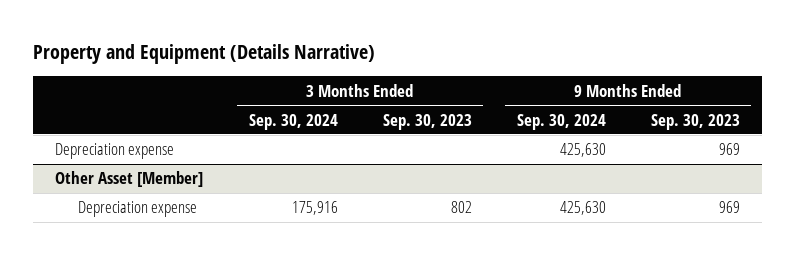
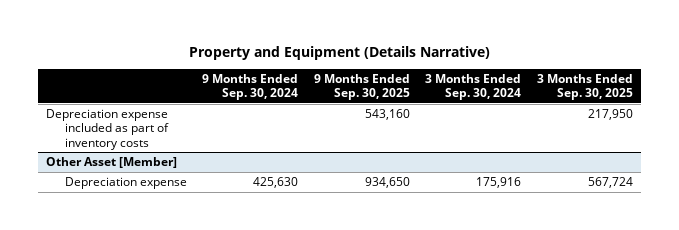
[382,113,472,130] Sep. 30, 2023 -> none
[650,113,740,130] Sep. 30, 2023 -> none
none -> [313,73,410,101] 9 Months Ended Sep. 30, 2025
none -> [536,73,633,101] 3 Months Ended Sep. 30, 2025
[55,143,175,160] Depreciation expense -> none
none -> [46,109,169,150] Depreciation expense included as part of inventory costs

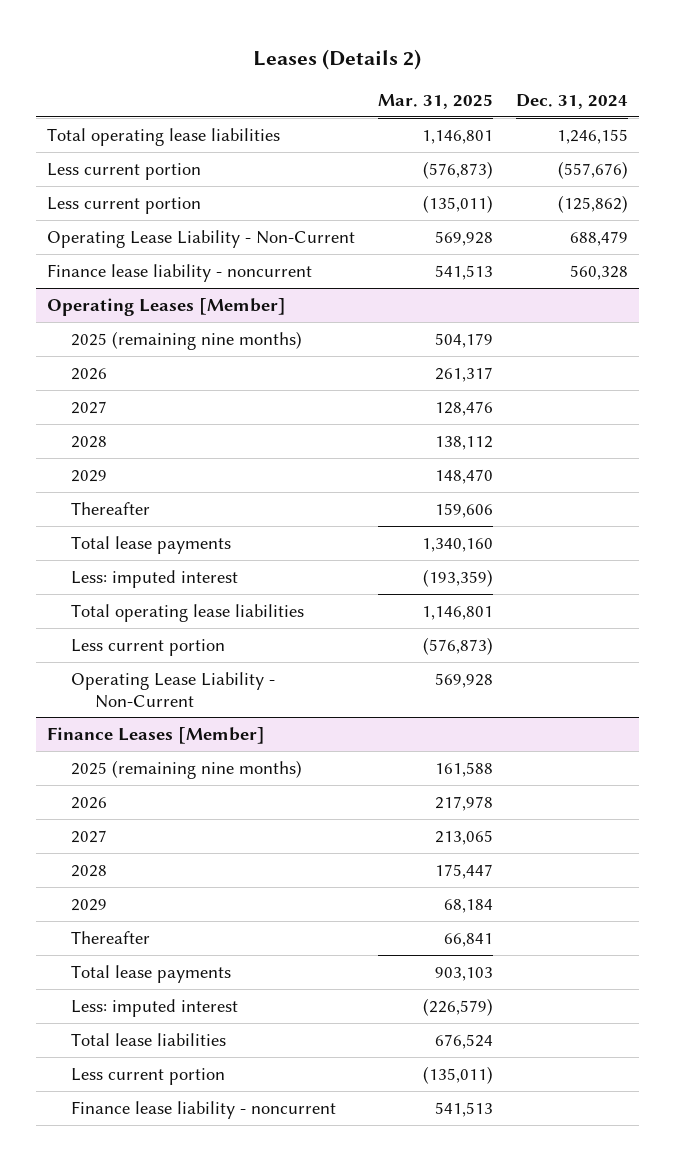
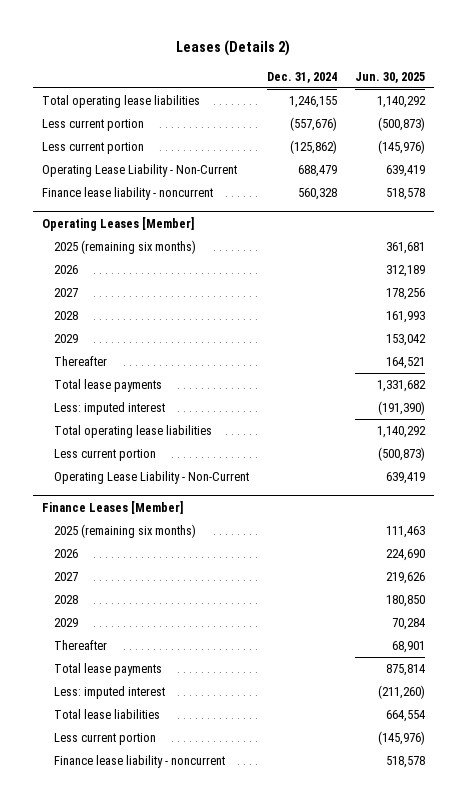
[377,93,493,109] Mar. 31, 2025 -> none
none -> [355,71,426,83] Jun. 30, 2025
[71,330,303,350] 2025 (remaining nine months) -> [54,240,197,255] 2025 (remaining six months)
[71,759,303,779] 2025 (remaining nine months) -> [54,524,197,539] 2025 (remaining six months)

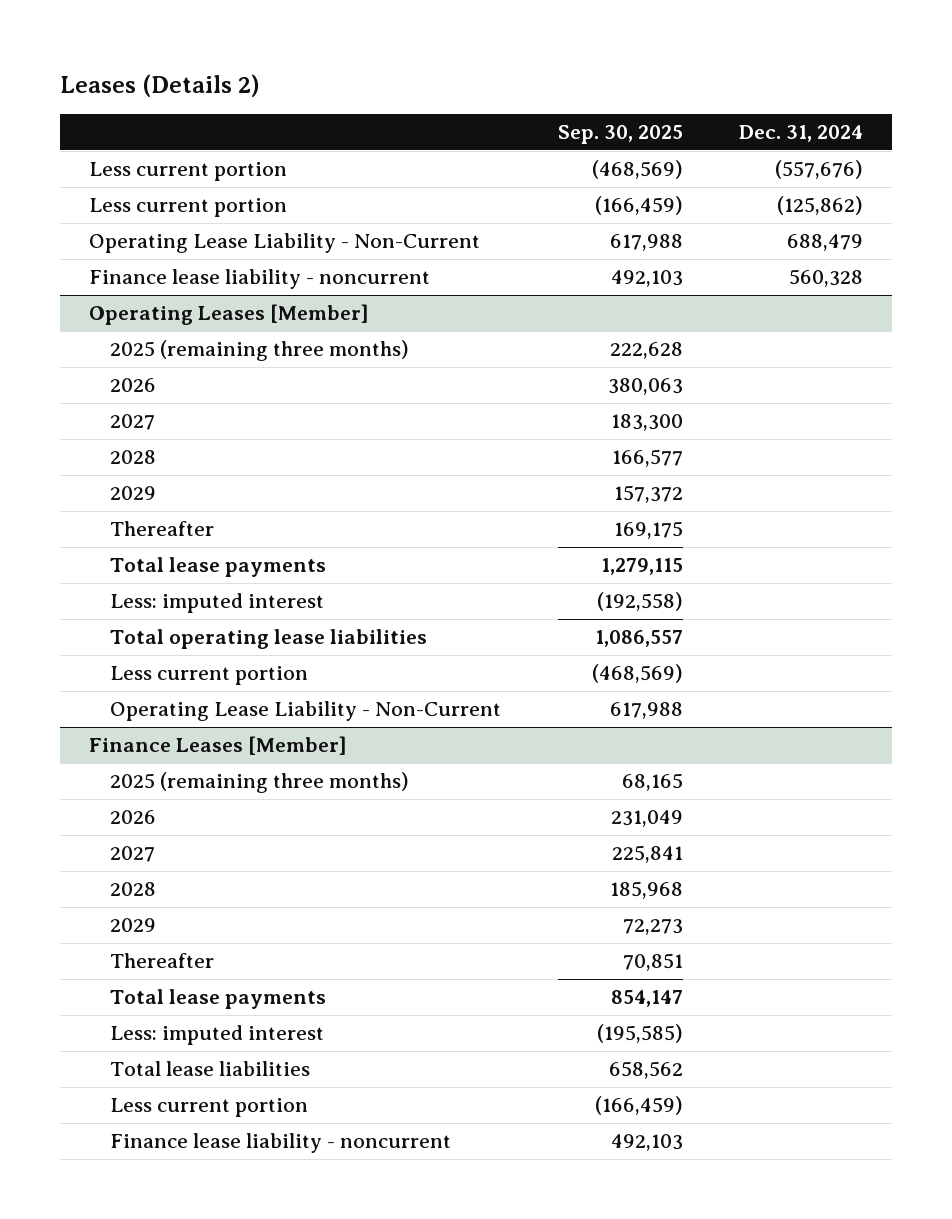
[355,71,426,83] Jun. 30, 2025 -> none
none -> [557,125,683,145] Sep. 30, 2025
[41,95,200,109] Total operating lease liabilities -> none
[54,240,197,255] 2025 (remaining six months) -> [110,340,410,362] 2025 (remaining three months)
[54,524,197,539] 2025 (remaining six months) -> [110,772,410,794] 2025 (remaining three months)

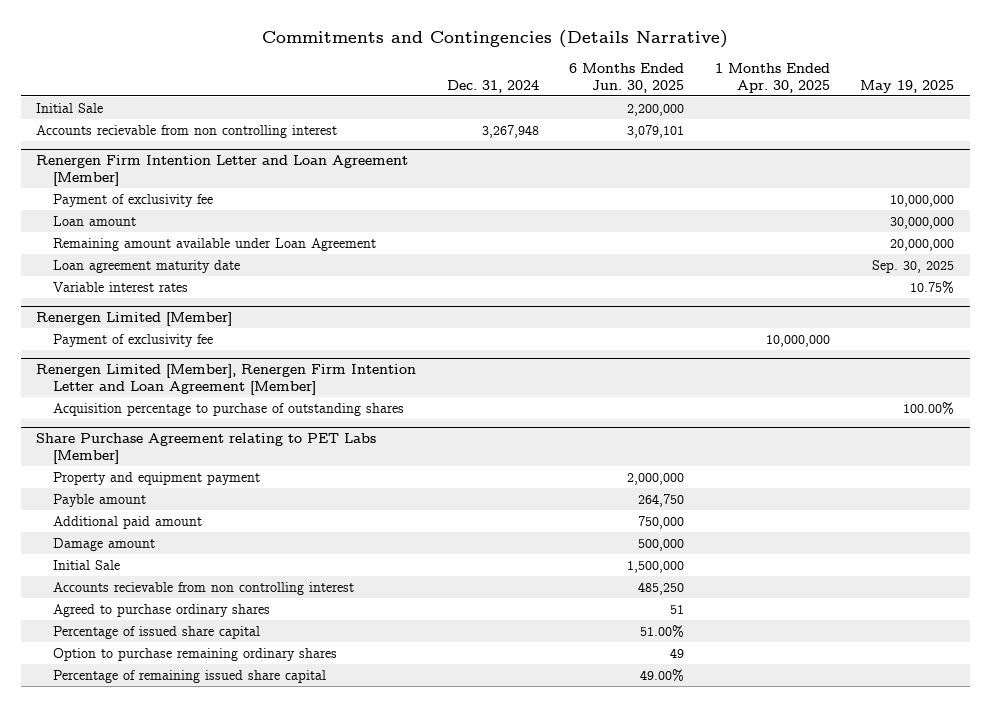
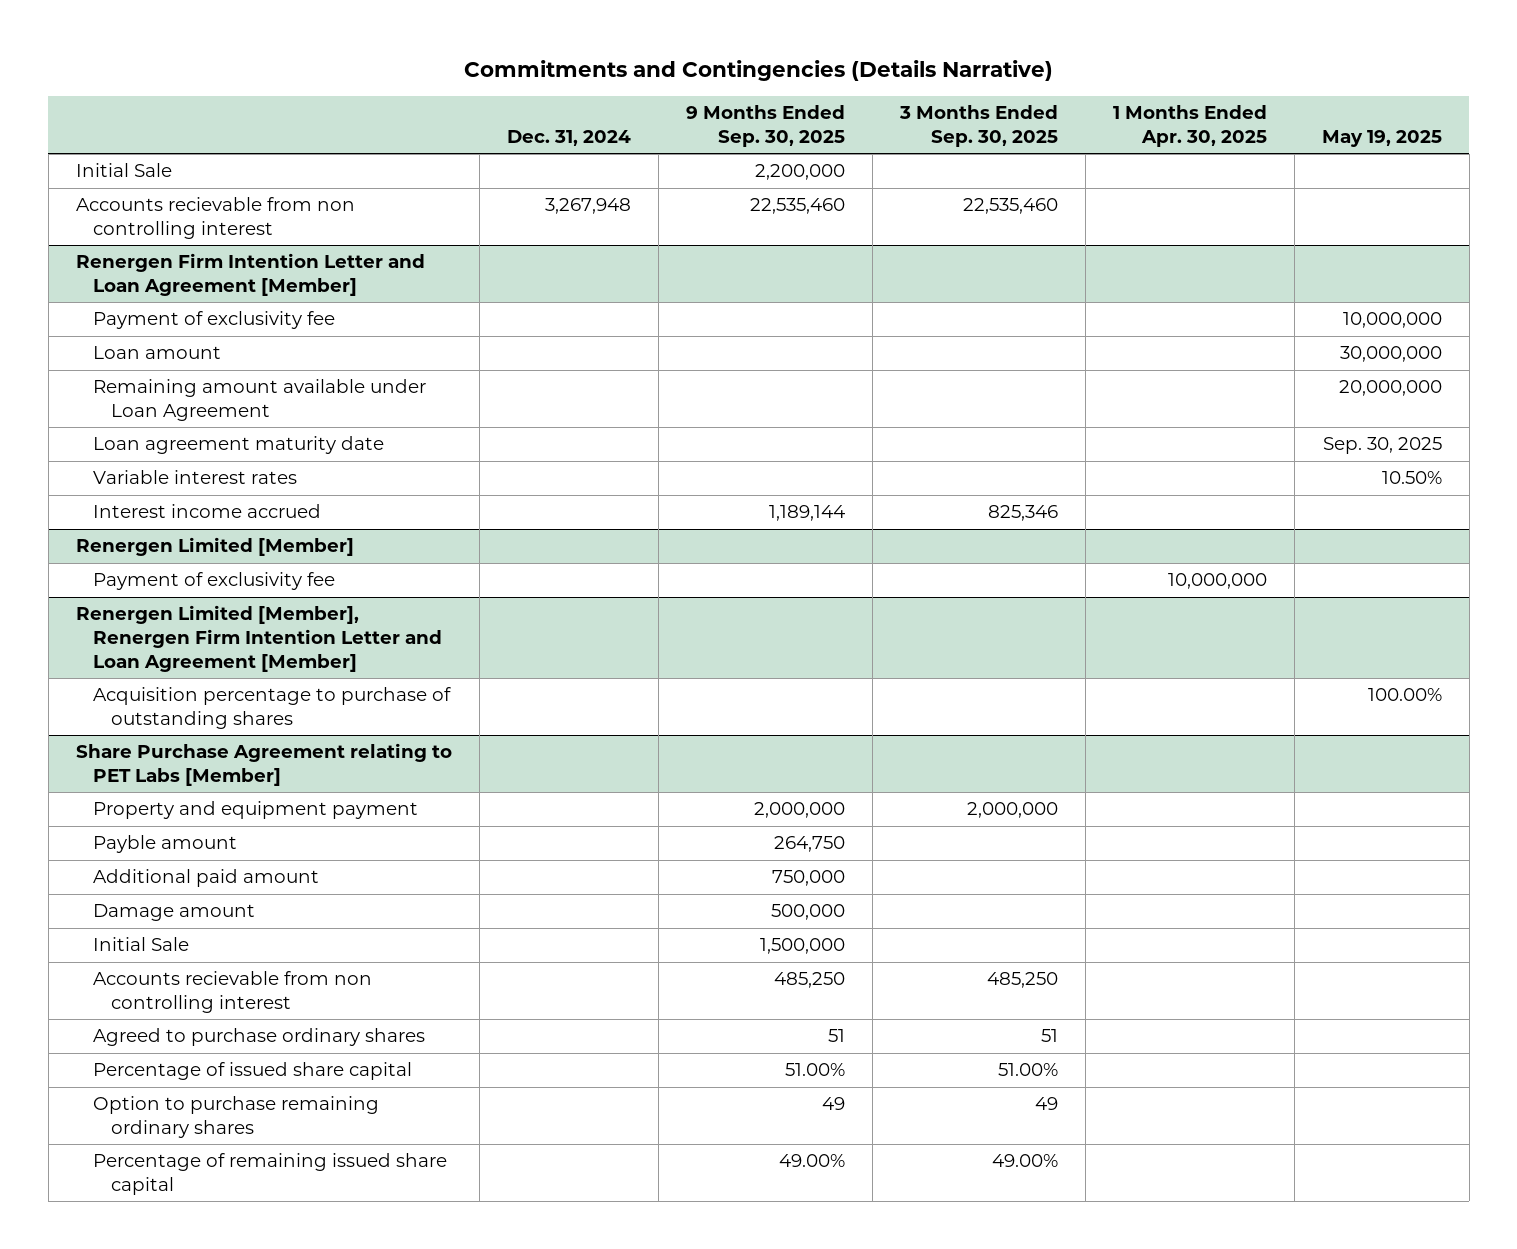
[569,63,685,94] 6 Months Ended Jun. 30, 2025 -> none
none -> [685,105,845,147] 9 Months Ended Sep. 30, 2025
none -> [898,105,1058,147] 3 Months Ended Sep. 30, 2025
[910,280,955,294] 10.75% -> [1381,471,1442,485] 10.50%
none -> [93,504,322,519] Interest income accrued

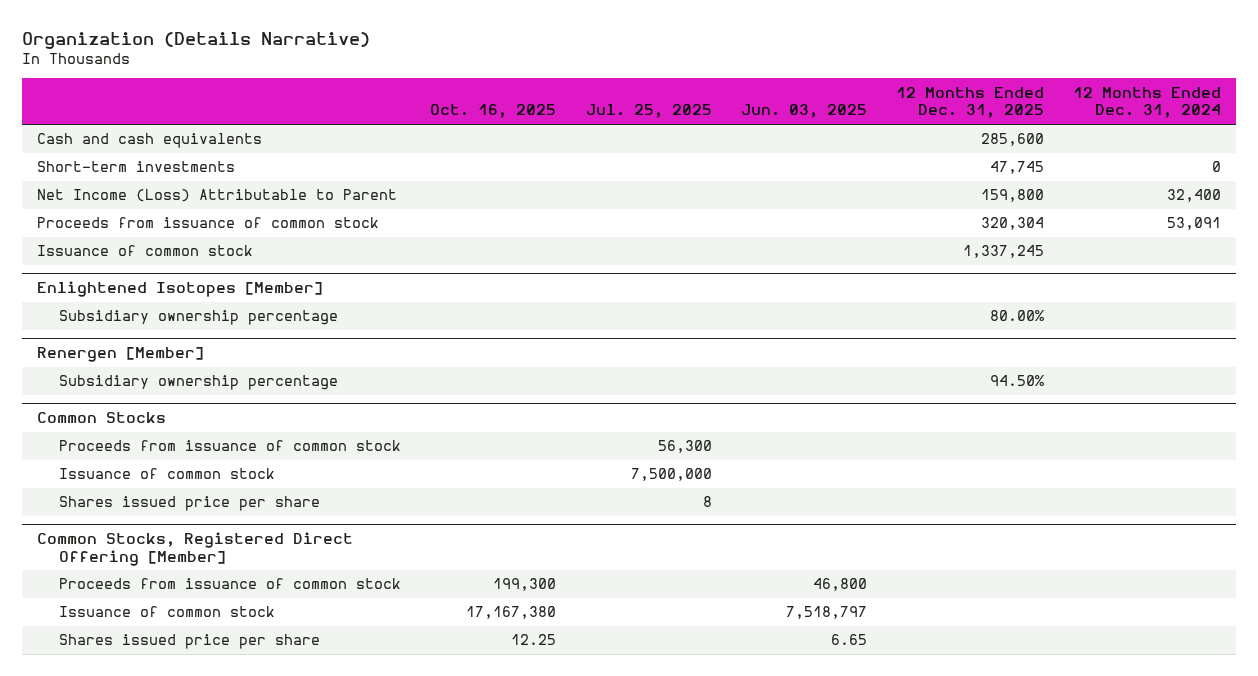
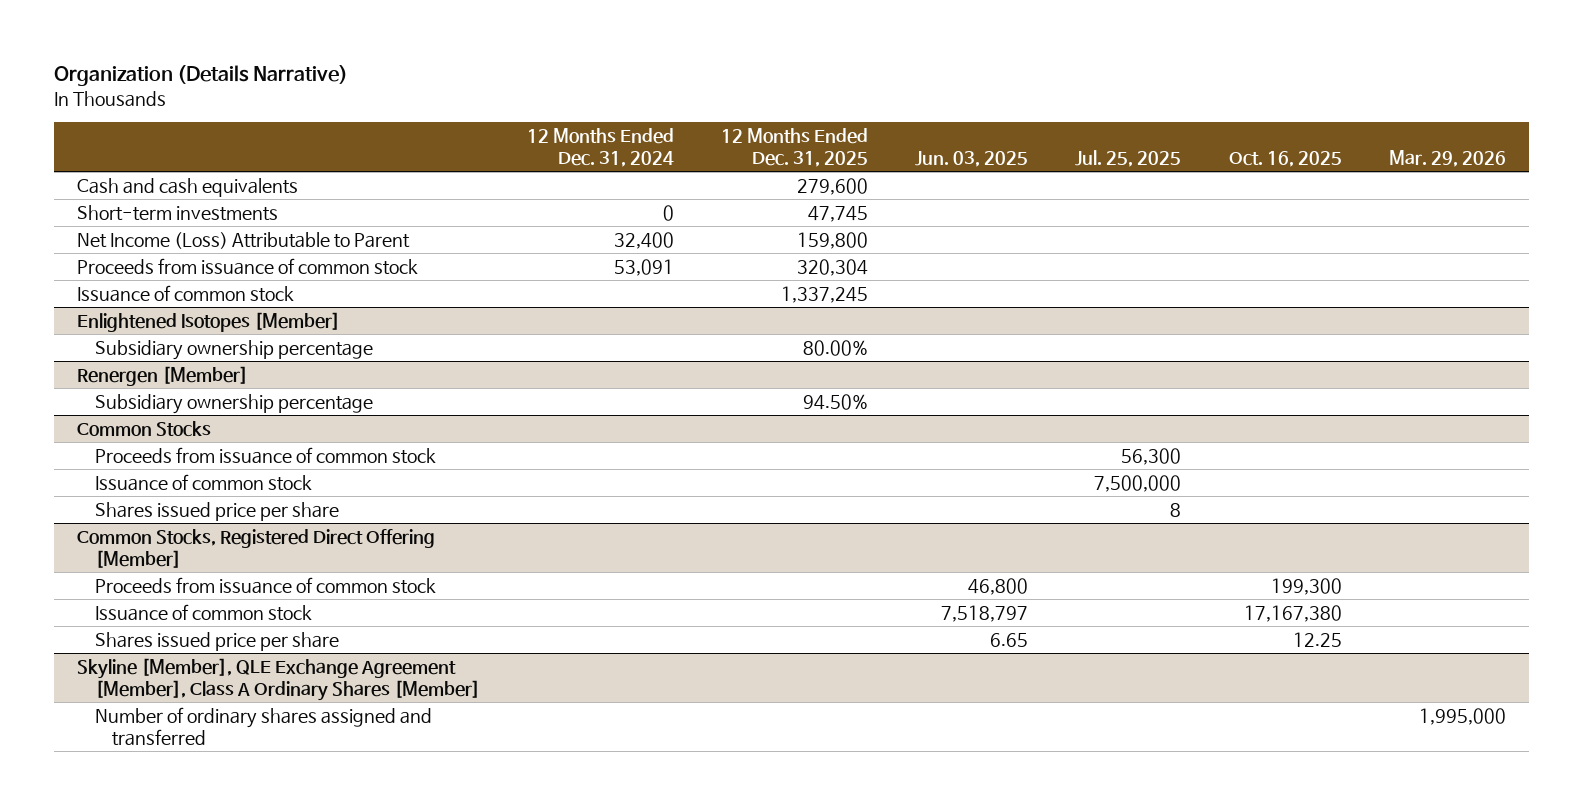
none -> [1388,150,1506,168] Mar. 29, 2026
[980,133,1044,147] 285,600 -> [796,177,868,195] 279,600
none -> [77,657,480,701] Skyline [Member], QLE Exchange Agreement [Member], Class A Ordinary Shares [Member]
none -> [94,706,432,746] Number of ordinary shares assigned and transferred

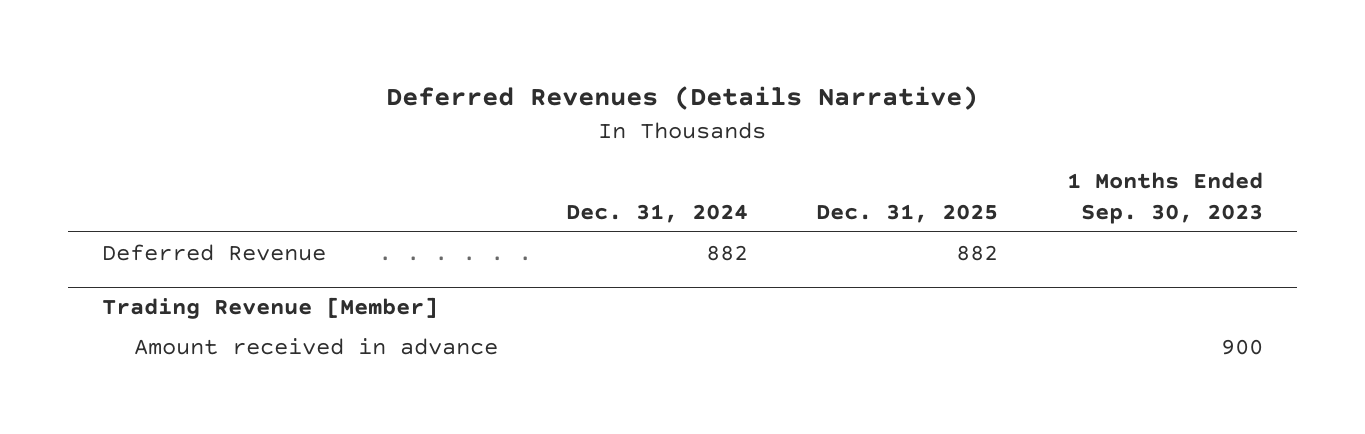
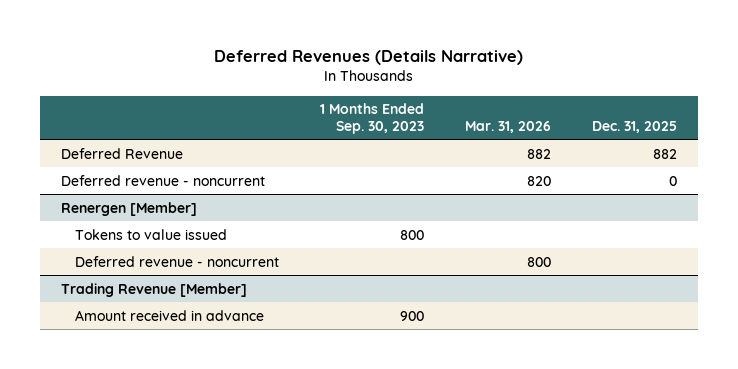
[566,204,749,224] Dec. 31, 2024 -> none
none -> [464,120,551,133] Mar. 31, 2026
none -> [60,174,265,186] Deferred revenue - noncurrent
none -> [60,201,197,216] Renergen [Member]
none -> [74,228,227,240] Tokens to value issued
none -> [74,255,279,267] Deferred revenue - noncurrent

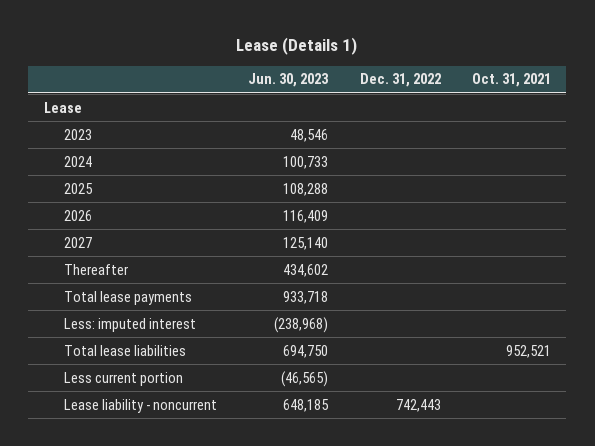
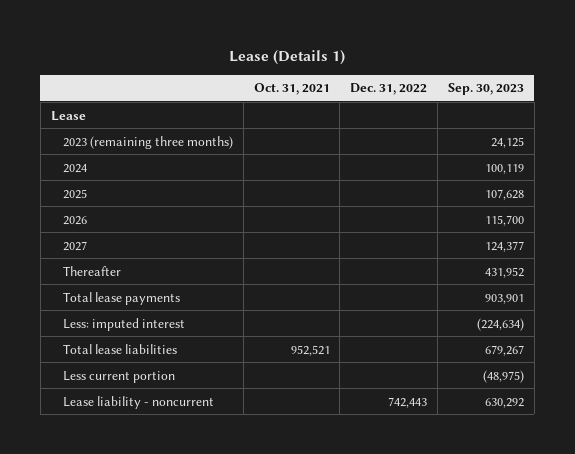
[248,73,330,88] Jun. 30, 2023 -> none
none -> [447,83,524,96] Sep. 30, 2023
[64,128,93,140] 2023 -> [62,135,233,149] 2023 (remaining three months)

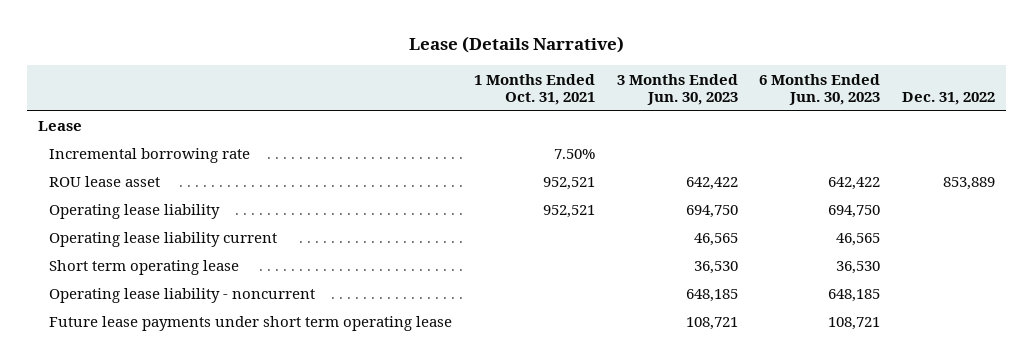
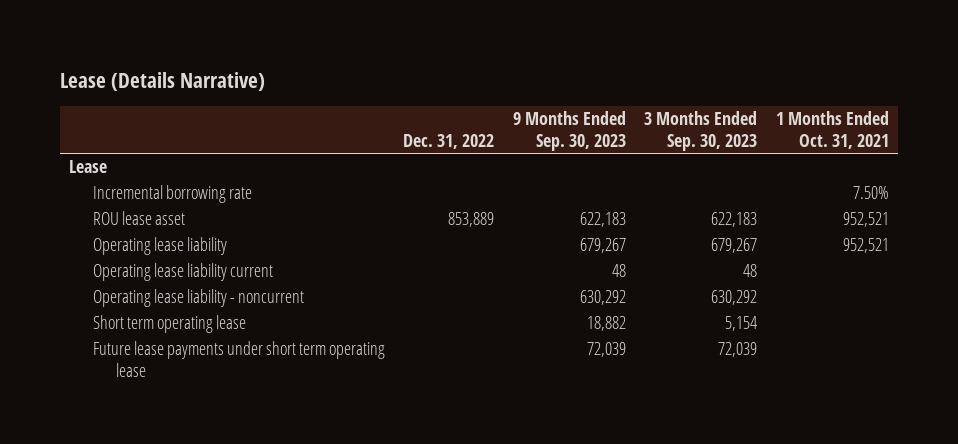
[616,73,738,106] 3 Months Ended Jun. 30, 2023 -> none
[759,73,881,106] 6 Months Ended Jun. 30, 2023 -> none
none -> [512,110,626,151] 9 Months Ended Sep. 30, 2023
none -> [644,110,758,151] 3 Months Ended Sep. 30, 2023
[49,260,240,276] Short term operating lease -> [92,315,246,334] Short term operating lease

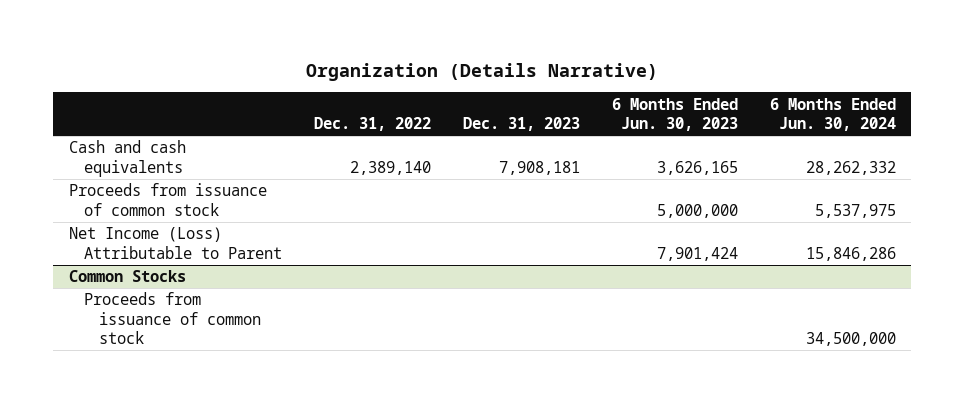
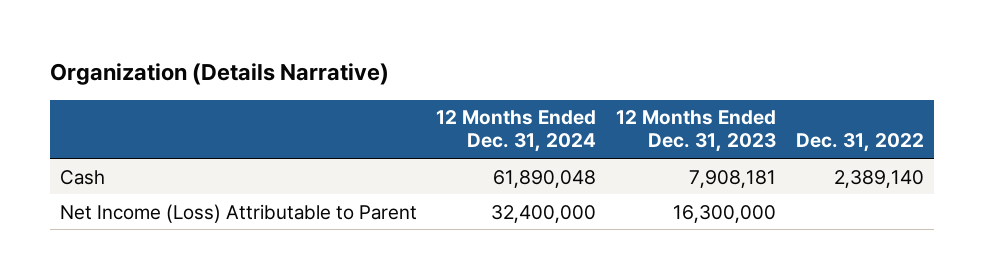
[462,116,580,131] Dec. 31, 2023 -> none
[611,97,738,131] 6 Months Ended Jun. 30, 2023 -> none
[769,97,896,131] 6 Months Ended Jun. 30, 2024 -> none
none -> [436,110,597,153] 12 Months Ended Dec. 31, 2024
none -> [616,110,777,153] 12 Months Ended Dec. 31, 2023
[68,183,267,216] Proceeds from issuance of common stock -> none
[68,140,186,177] Cash and cash equivalents -> [59,169,105,185] Cash
[68,270,186,283] Common Stocks -> none
[84,292,262,344] Proceeds from issuance of common stock -> none

